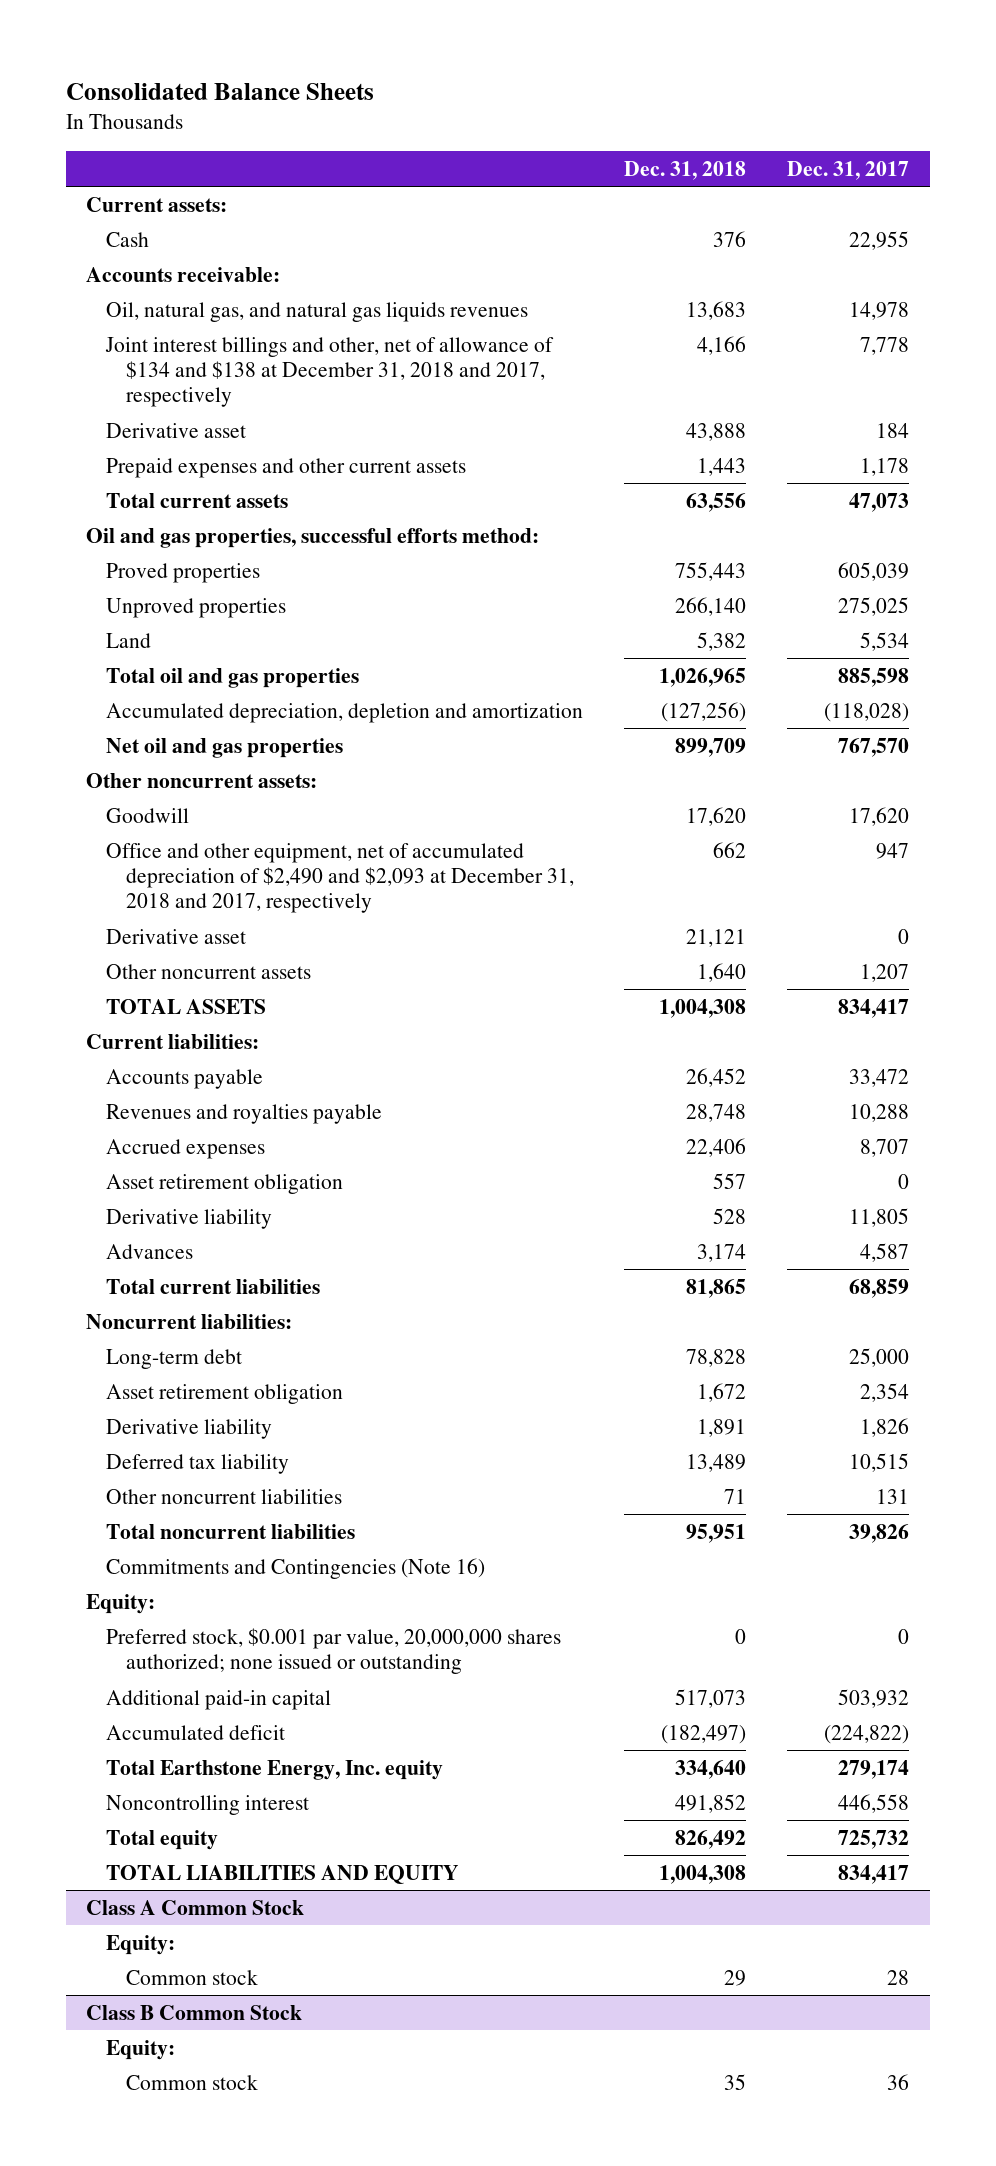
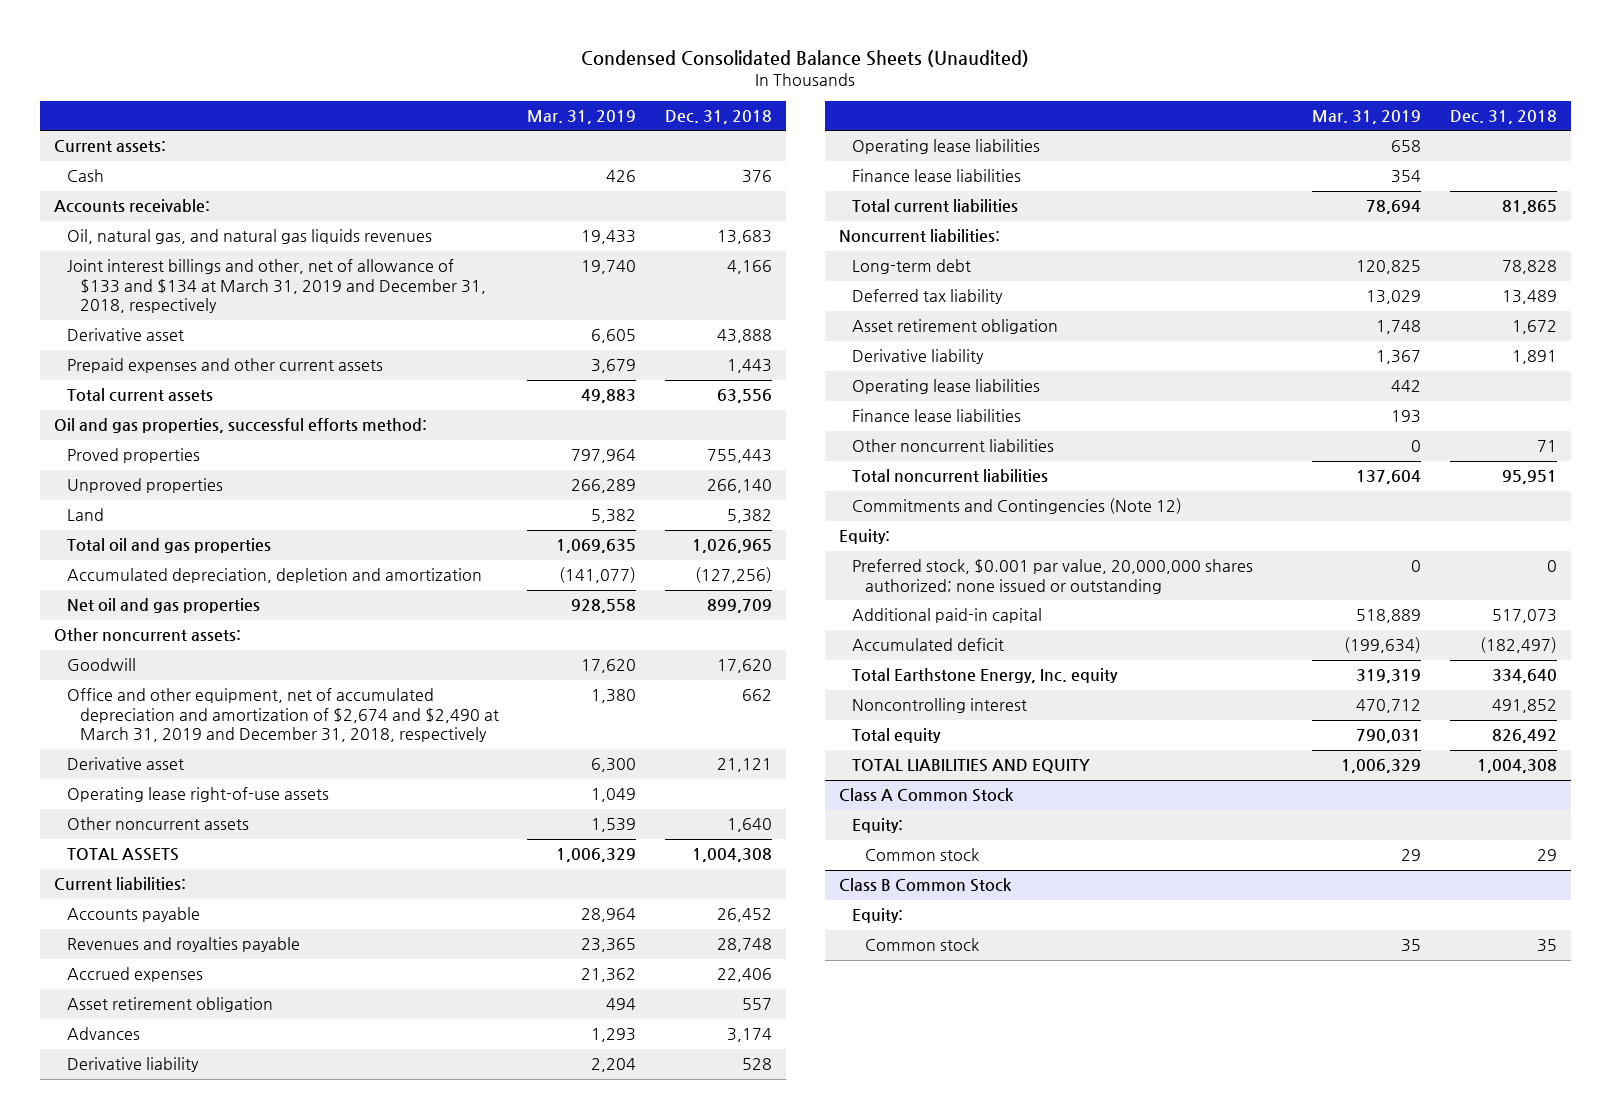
[65,82,374,100] Consolidated Balance Sheets -> [581,49,1030,67] Condensed Consolidated Balance Sheets (Unaudited)
[787,160,910,180] Dec. 31, 2017 -> none
none -> [527,109,637,124] Mar. 31, 2019
[105,336,555,408] Joint interest billings and other, net of allowance of $134 and $138 at December 31, 2018 and 2017, respectively -> [67,259,487,314] Joint interest billings and other, net of allowance of $133 and $134 at March 31, 2019 and December 31, 2018, respectively
[106,842,575,914] Office and other equipment, net of accumulated depreciation of $2,490 and $2,093 at December 31, 2018 and 2017, respectively -> [67,688,500,743] Office and other equipment, net of accumulated depreciation and amortization of $2,674 and $2,490 at March 31, 2019 and December 31, 2018, respectively
none -> [67,787,330,803] Operating lease right-of-use assets
[106,1208,273,1229] Derivative liability -> [67,1057,200,1073] Derivative liability
none -> [852,139,1041,155] Operating lease liabilities
none -> [852,169,1022,183] Finance lease liabilities
[106,1453,290,1474] Deferred tax liability -> [852,289,1004,305] Deferred tax liability
none -> [852,379,1041,395] Operating lease liabilities
none -> [852,409,1022,423] Finance lease liabilities
[106,1557,486,1579] Commitments and Contingencies (Note 16) -> [852,498,1183,515] Commitments and Contingencies (Note 12)

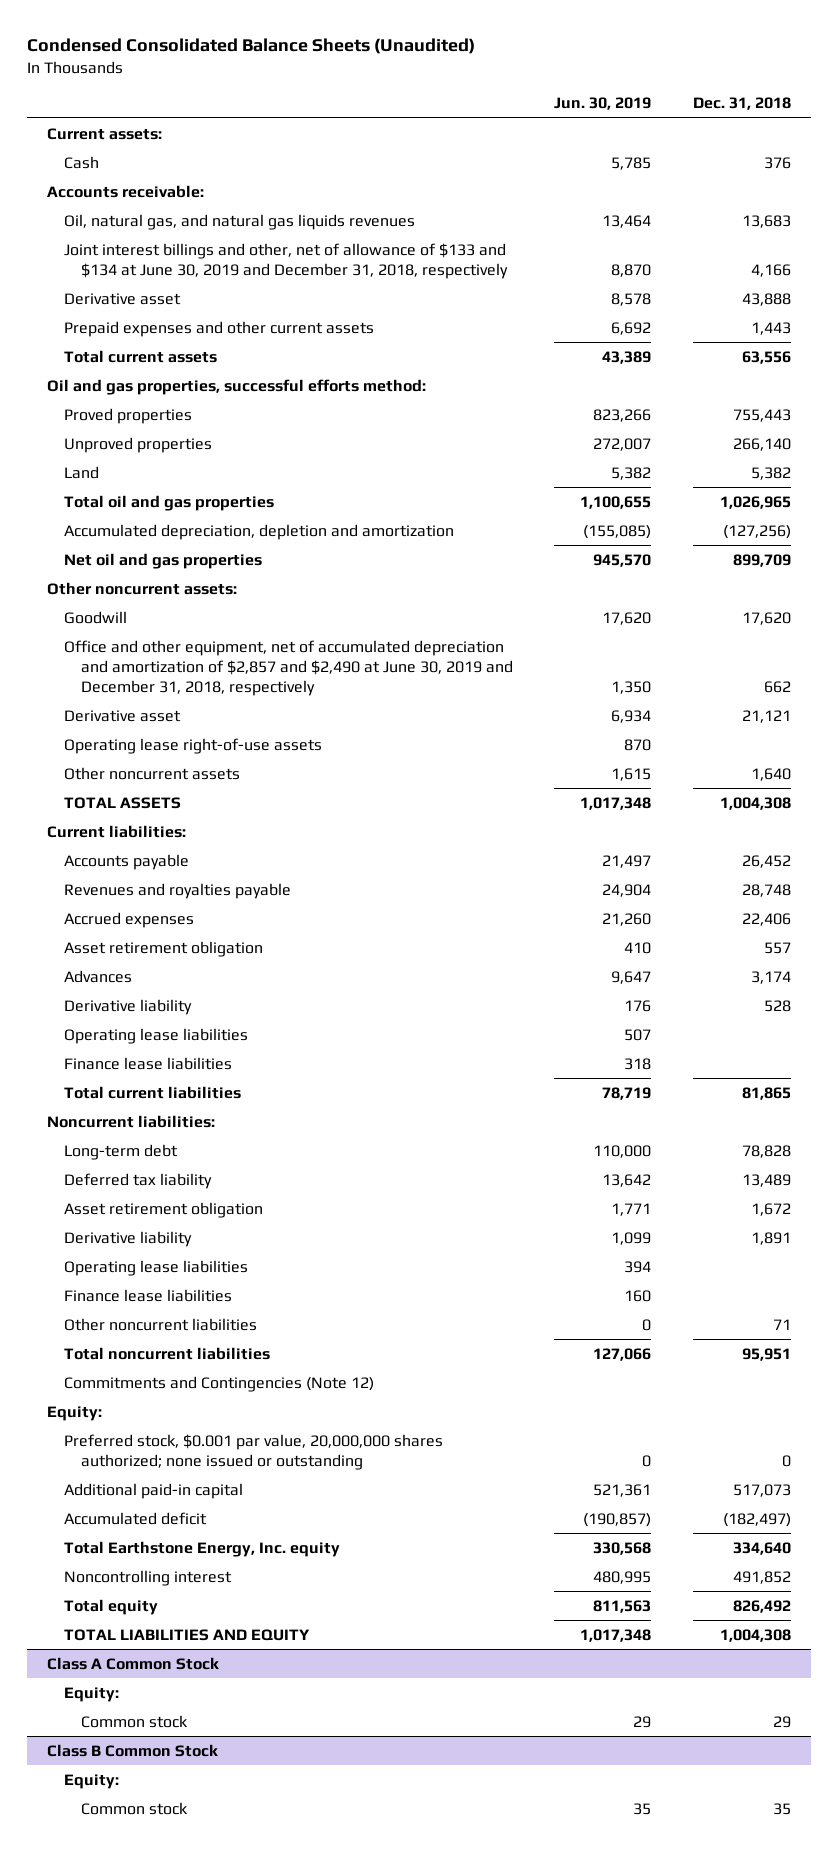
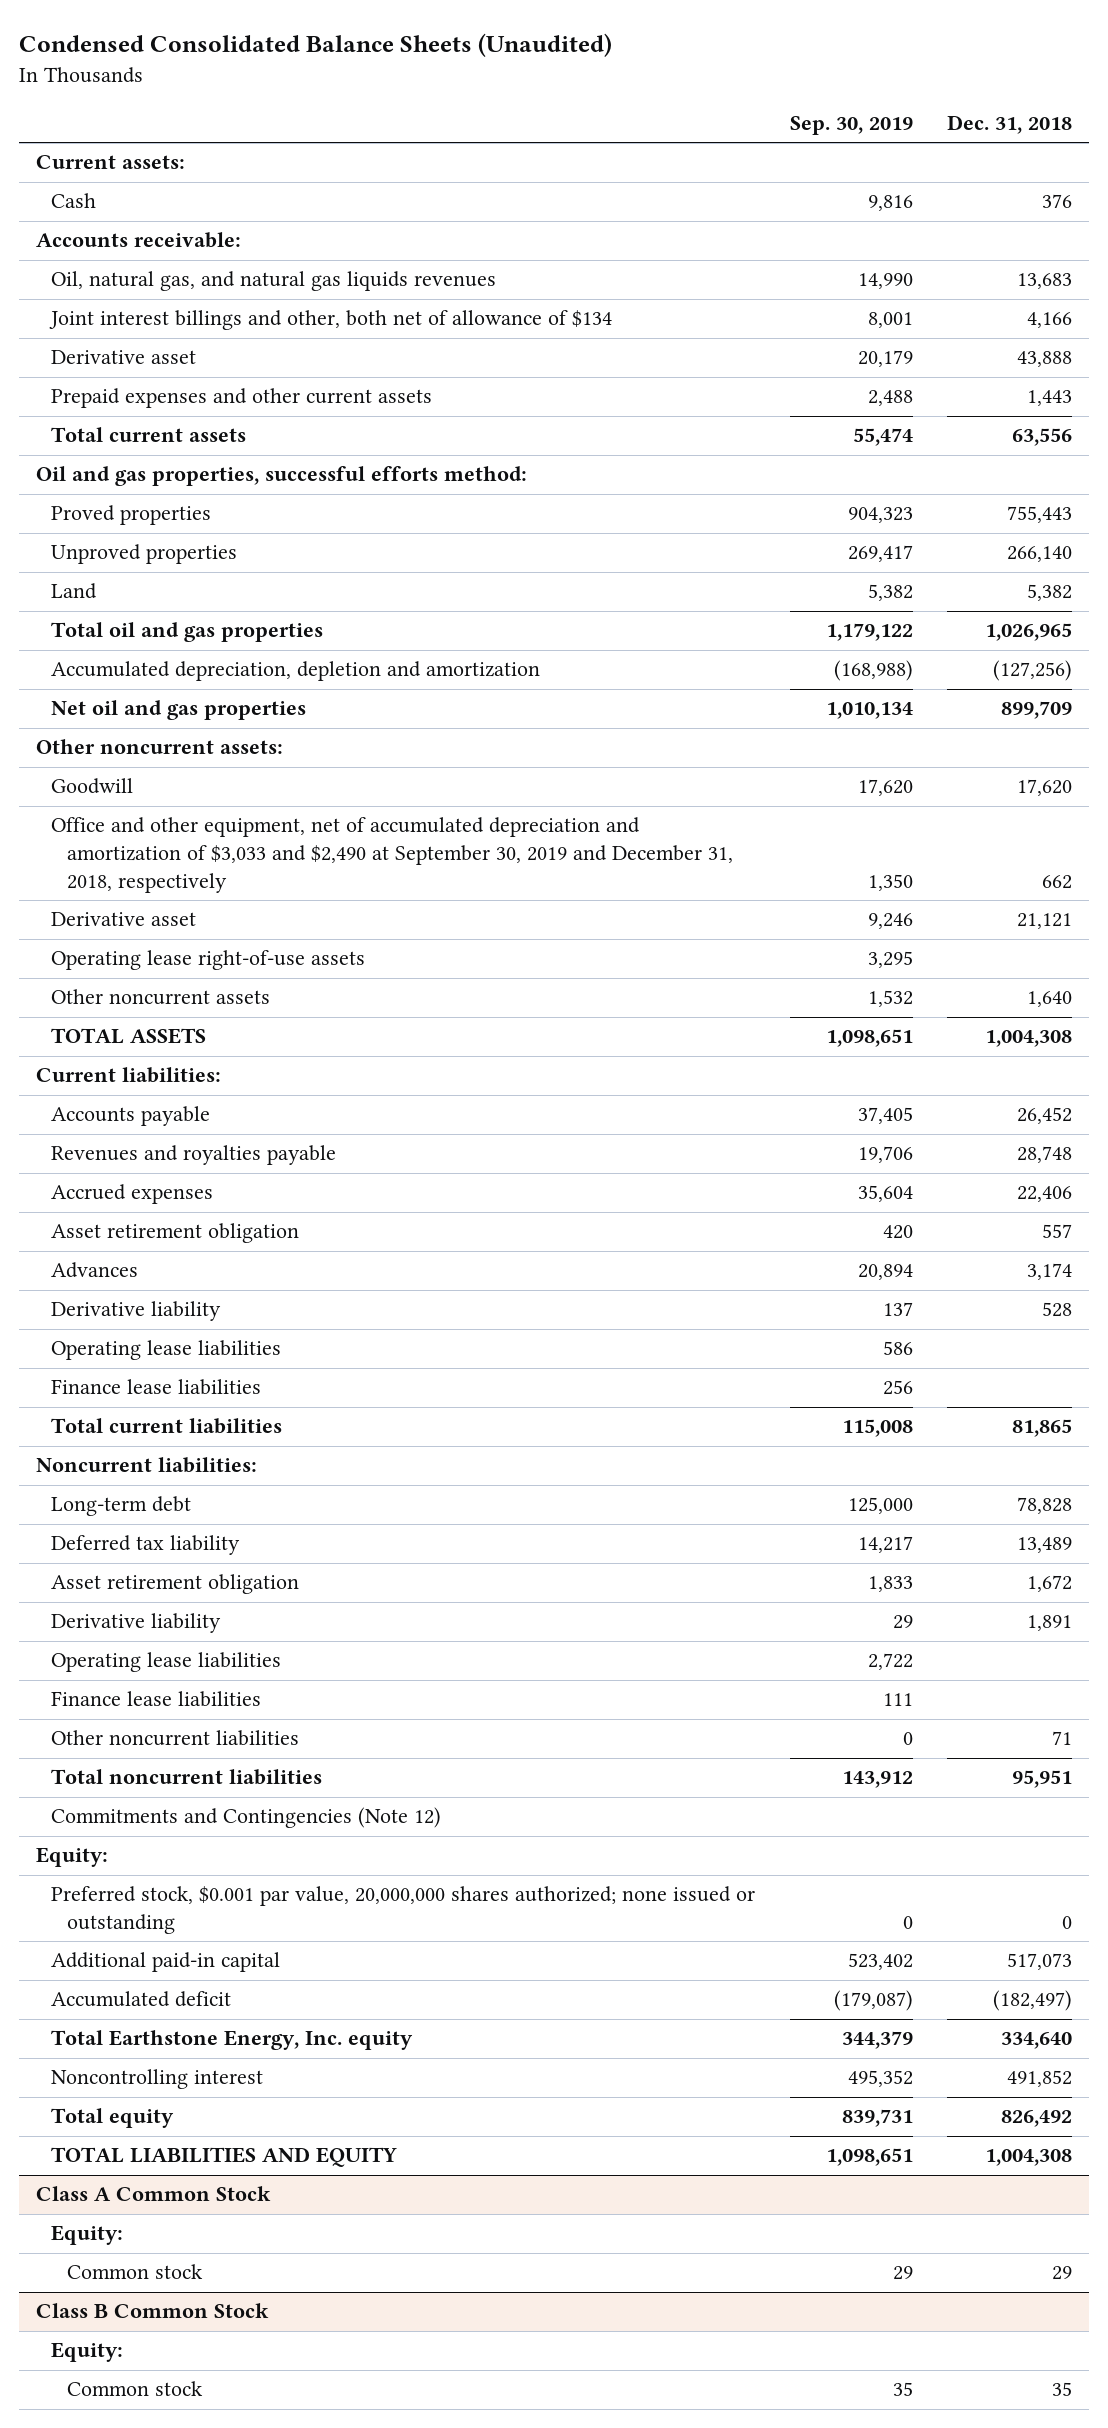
[554,97,652,111] Jun. 30, 2019 -> none
none -> [789,116,913,136] Sep. 30, 2019
[64,242,509,279] Joint interest billings and other, net of allowance of $133 and $134 at June 30, 2019 and December 31, 2018, respectively -> [49,310,613,331] Joint interest billings and other, both net of allowance of $134
[64,639,514,696] Office and other equipment, net of accumulated depreciation and amortization of $2,857 and $2,490 at June 30, 2019 and December 31, 2018, respectively -> [51,817,734,894] Office and other equipment, net of accumulated depreciation and amortization of $3,033 and $2,490 at September 30, 2019 and December 31, 2018, respectively

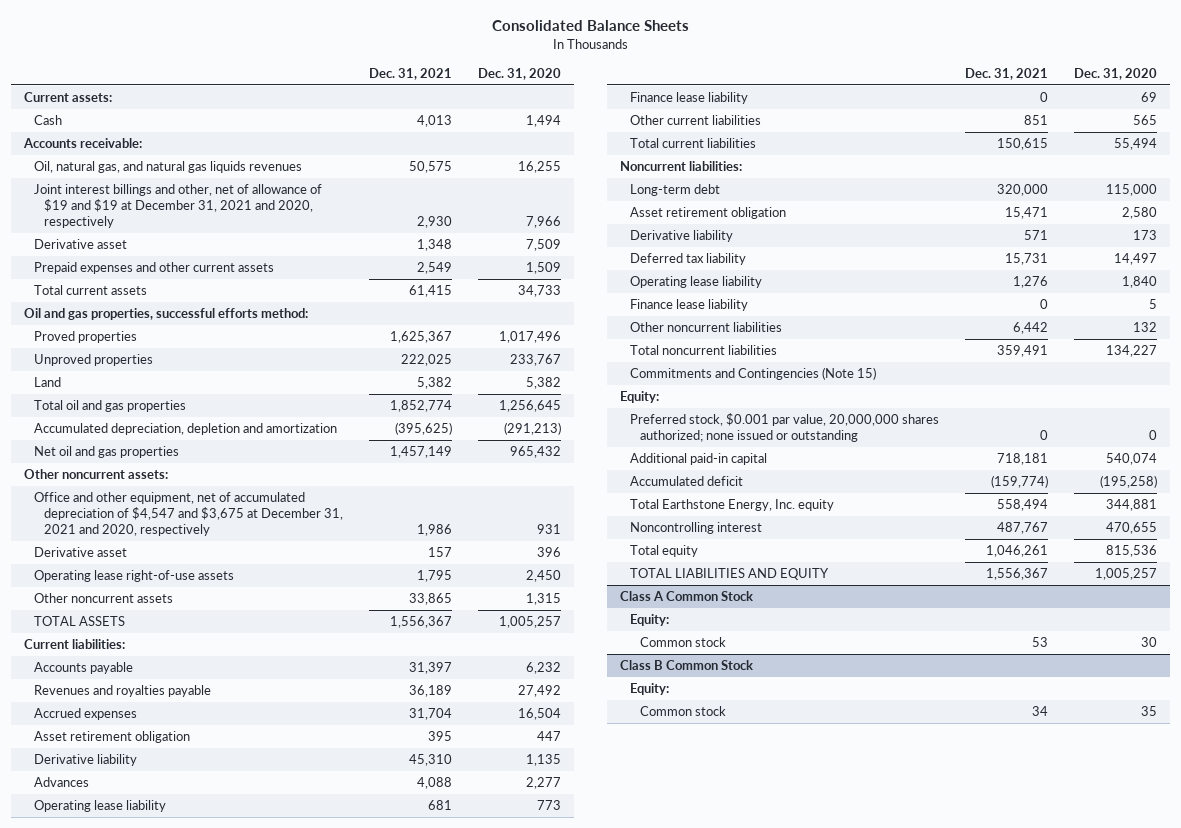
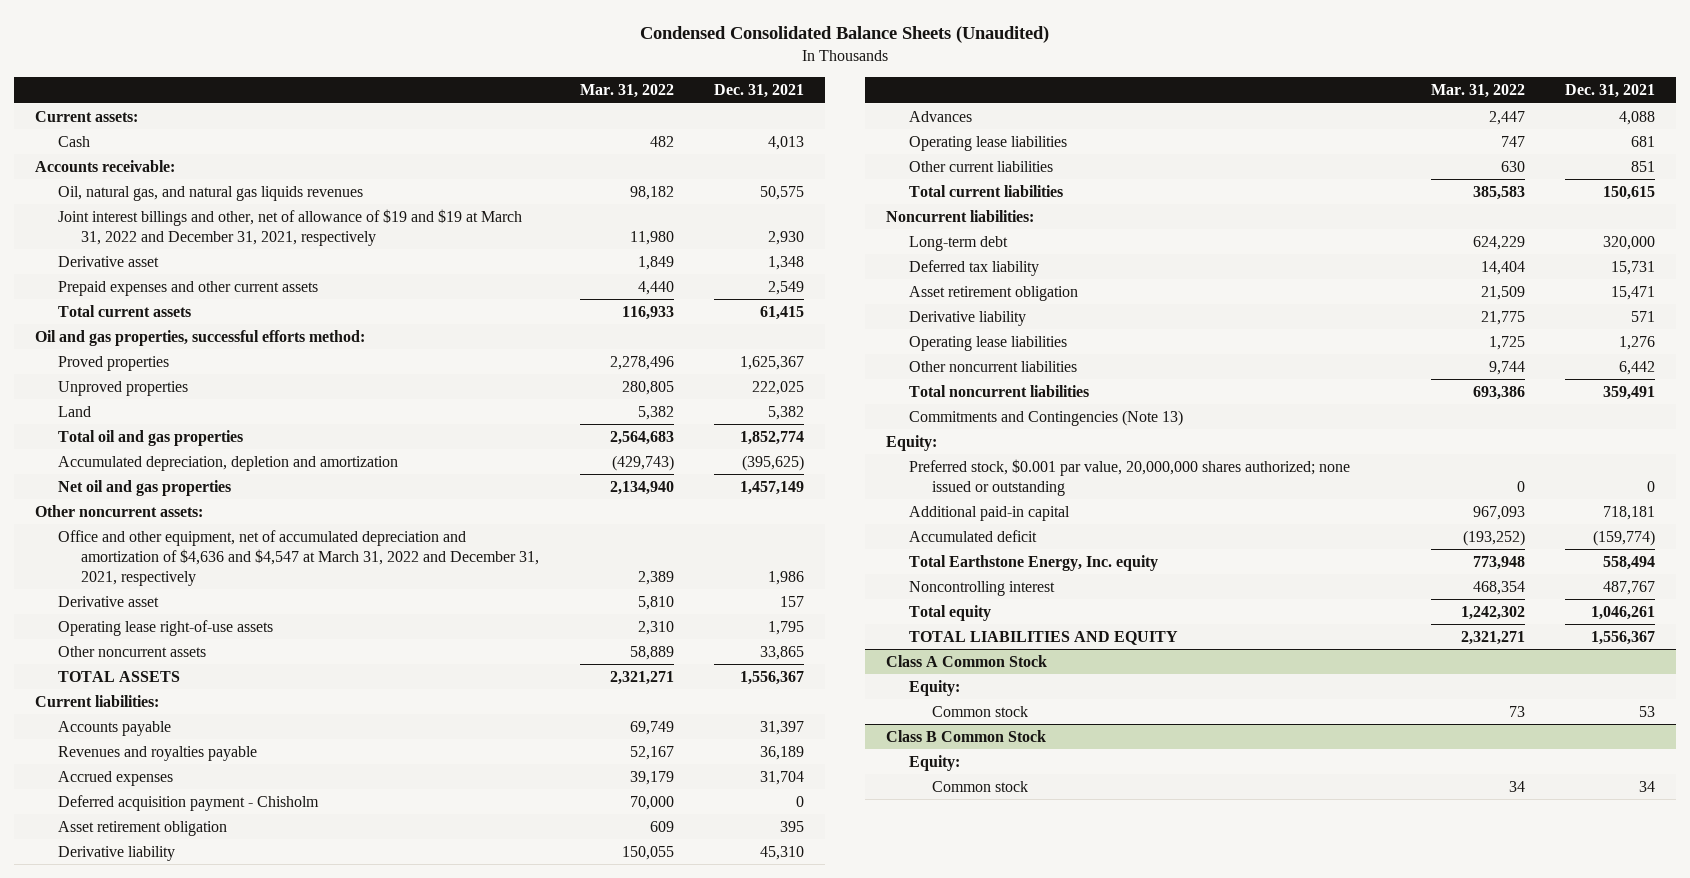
[491,20,689,32] Consolidated Balance Sheets -> [639,26,1049,44] Condensed Consolidated Balance Sheets (Unaudited)
[478,67,562,80] Dec. 31, 2020 -> none
none -> [579,84,674,99] Mar. 31, 2022
[34,184,323,228] Joint interest billings and other, net of allowance of $19 and $19 at December 31, 2021 and 2020, respectively -> [57,208,522,246] Joint interest billings and other, net of allowance of $19 and $19 at March 31, 2022 and December 31, 2021, respectively
[34,492,344,536] Office and other equipment, net of accumulated depreciation of $4,547 and $3,675 at December 31, 2021 and 2020, respectively -> [57,529,539,586] Office and other equipment, net of accumulated depreciation and amortization of $4,636 and $4,547 at March 31, 2022 and December 31, 2021, respectively
none -> [57,794,319,811] Deferred acquisition payment - Chisholm
[629,92,748,105] Finance lease liability -> none
[34,800,167,813] Operating lease liability -> [908,135,1067,151] Operating lease liabilities
[629,253,746,266] Deferred tax liability -> [908,259,1039,276] Deferred tax liability
[629,299,748,312] Finance lease liability -> none
[629,276,762,289] Operating lease liability -> [908,335,1067,351] Operating lease liabilities
[629,367,876,381] Commitments and Contingencies (Note 15) -> [908,409,1183,426] Commitments and Contingencies (Note 13)

